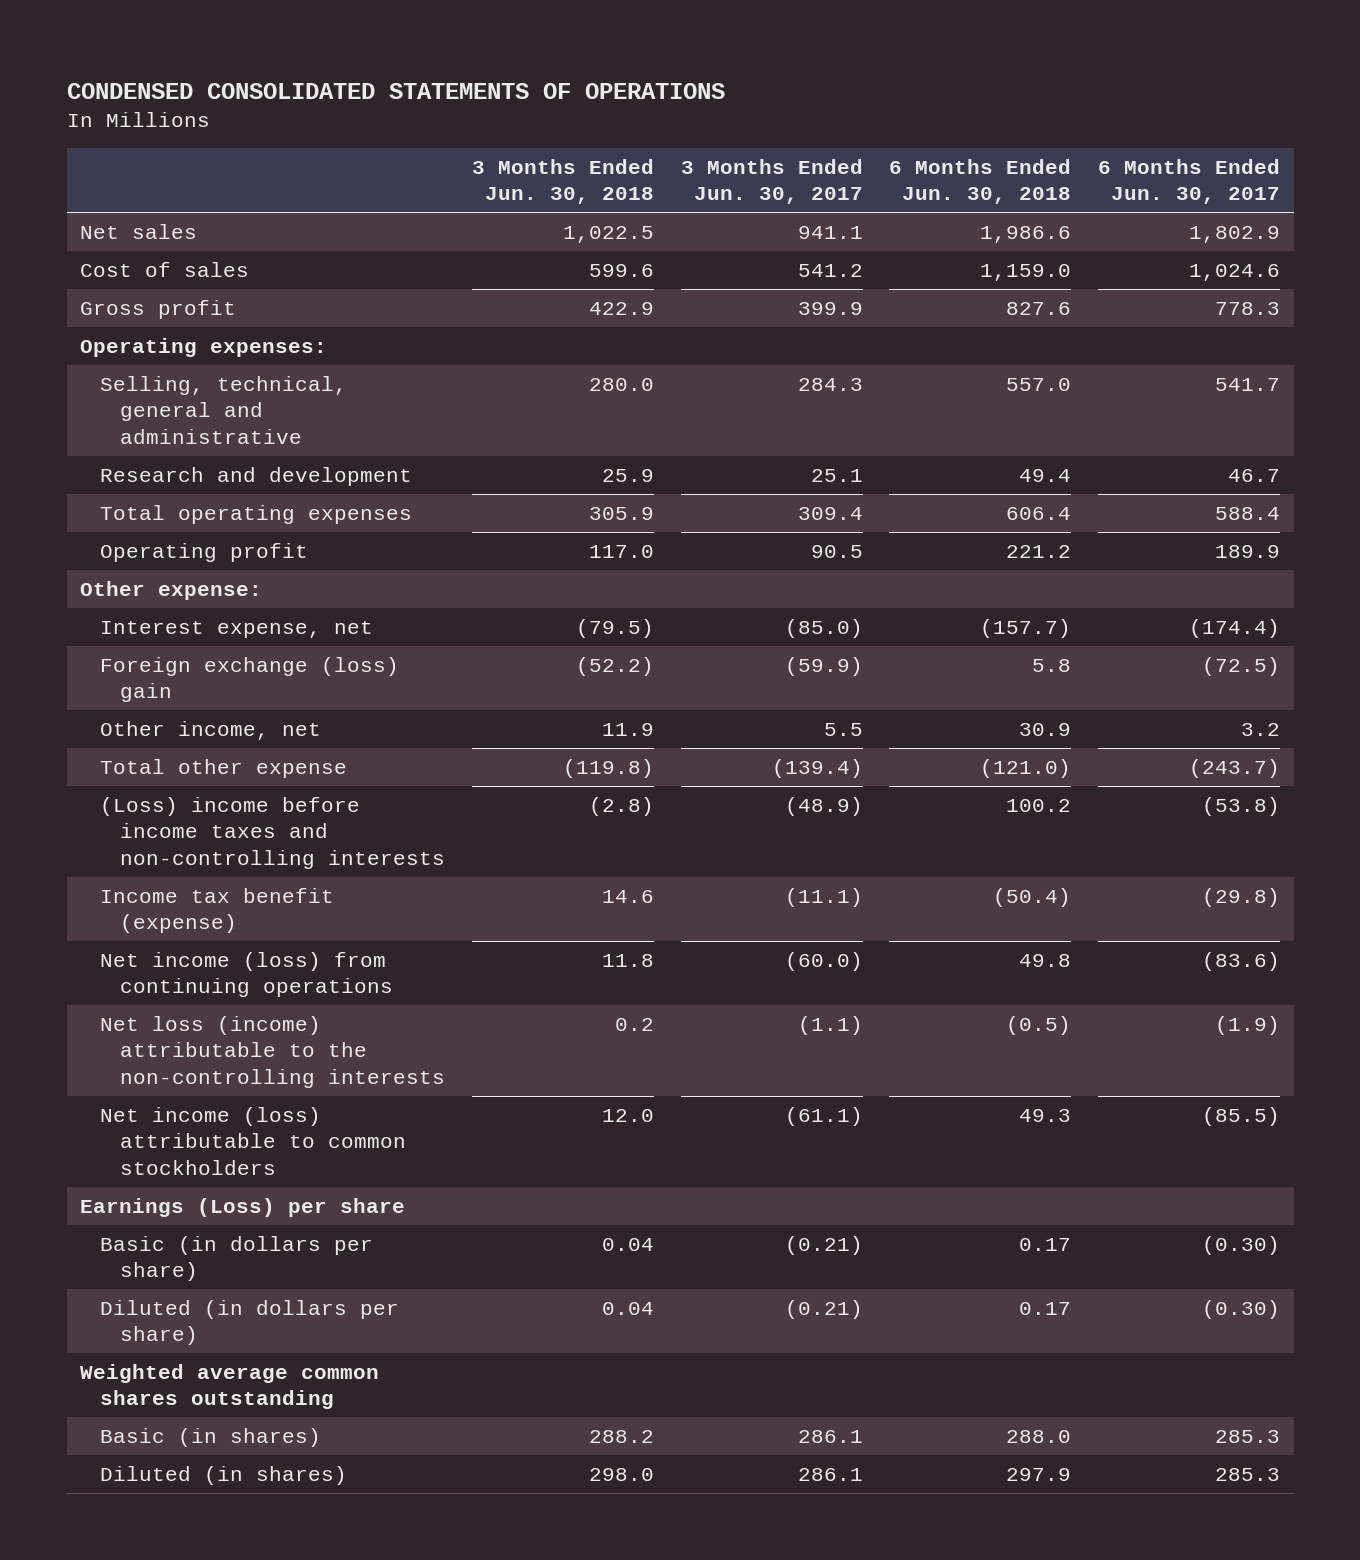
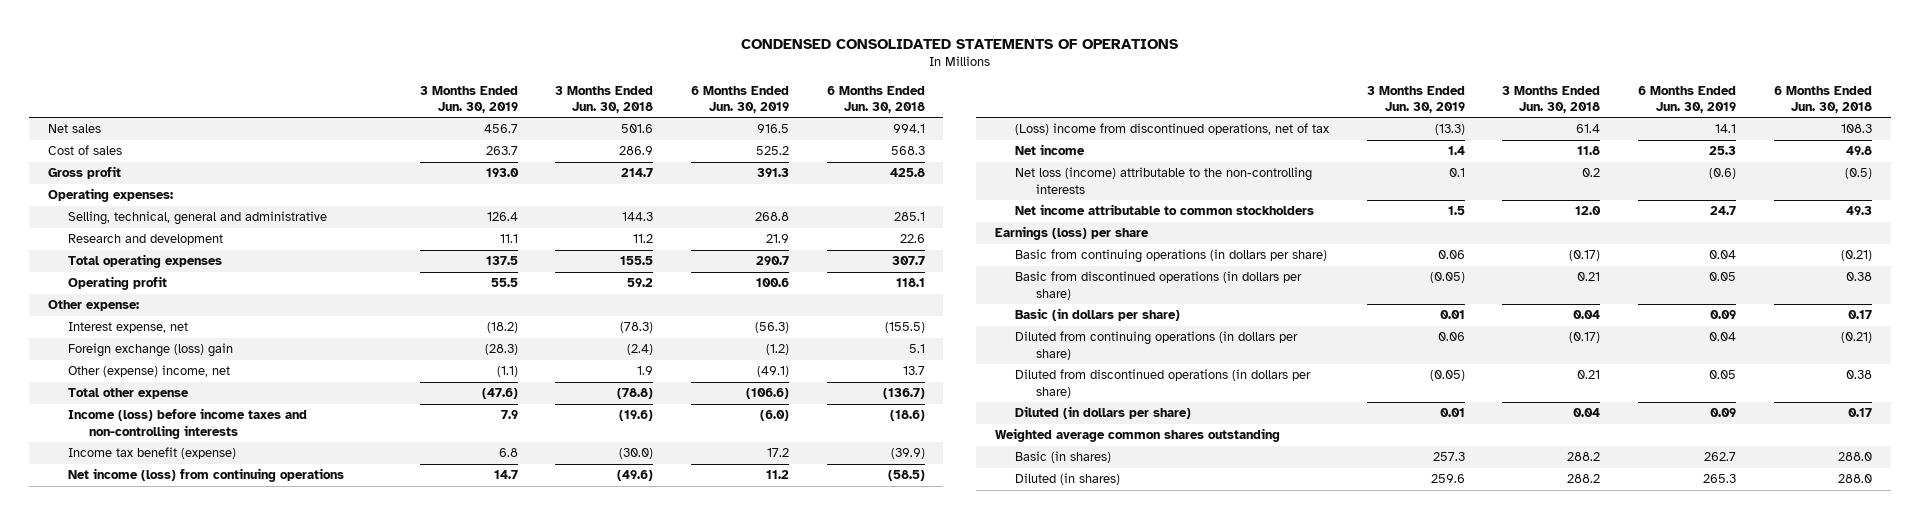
[680,158,863,205] 3 Months Ended Jun. 30, 2017 -> none
[1098,158,1281,205] 6 Months Ended Jun. 30, 2017 -> none
none -> [419,85,518,113] 3 Months Ended Jun. 30, 2019
none -> [691,85,790,113] 6 Months Ended Jun. 30, 2019
[562,225,654,243] 1,022.5 -> [621,124,654,134] 501.6
[980,225,1072,243] 1,986.6 -> [892,124,925,134] 994.1
[588,263,654,277] 599.6 -> [619,146,654,156] 286.9
[980,263,1072,281] 1,159.0 -> [890,146,925,156] 568.3
[588,301,654,315] 422.9 -> [621,168,654,178] 214.7
[1006,301,1072,315] 827.6 -> [889,168,925,178] 425.8
[588,377,654,391] 280.0 -> [622,212,654,222] 144.3
[1006,377,1072,391] 557.0 -> [893,212,925,222] 285.1
[601,468,654,482] 25.9 -> [633,234,654,244] 11.2
[1019,468,1072,482] 49.4 -> [899,234,925,244] 22.6
[588,506,654,520] 305.9 -> [620,256,654,266] 155.5
[1006,506,1072,520] 606.4 -> [891,256,925,266] 307.7
[588,544,654,558] 117.0 -> [627,278,654,288] 59.2
[1006,544,1072,558] 221.2 -> [895,278,925,288] 118.1
[575,618,654,638] (79.5) -> [620,322,654,334] (78.3)
[980,618,1072,638] (157.7) -> [884,322,925,334] (155.5)
[575,656,654,676] (52.2) -> [627,344,654,356] (2.4)
[1032,658,1072,672] 5.8 -> [908,344,925,354] 5.1
[99,720,321,740] Other income, net -> [68,365,231,378] Other (expense) income, net
[601,722,654,736] 11.9 -> [637,366,654,376] 1.9
[1019,722,1072,736] 30.9 -> [902,366,925,376] 13.7
[562,758,654,778] (119.8) -> [617,388,654,400] (78.8)
[980,758,1072,778] (121.0) -> [882,388,925,400] (136.7)
[99,796,445,869] (Loss) income before income taxes and non-controlling interests -> [68,408,308,439] Income (loss) before income taxes and non-controlling interests
[588,796,654,816] (2.8) -> [619,410,654,422] (19.6)
[1006,798,1072,812] 100.2 -> [889,410,925,422] (18.6)
[601,889,654,903] 14.6 -> [619,448,654,460] (30.0)
[993,887,1072,907] (50.4) -> [890,448,925,460] (39.9)
[601,953,654,967] 11.8 -> [617,470,654,482] (49.6)
[1019,953,1072,967] 49.8 -> [887,470,925,482] (58.5)
none -> [1015,123,1330,136] (Loss) income from discontinued operations, net of tax
none -> [1015,144,1086,156] Net income
[99,1106,406,1175] Net income (loss) attributable to common stockholders -> [1015,204,1315,216] Net income attributable to common stockholders
[80,1197,406,1217] Earnings (Loss) per share -> [994,226,1149,241] Earnings (loss) per share
none -> [1015,249,1328,264] Basic from continuing operations (in dollars per share)
none -> [1015,271,1303,300] Basic from discontinued operations (in dollars per share)
none -> [1015,331,1299,360] Diluted from continuing operations (in dollars per share)
none -> [1015,369,1312,398] Diluted from discontinued operations (in dollars per share)
[588,1467,654,1481] 298.0 -> [1567,474,1601,484] 288.2
[1006,1467,1072,1481] 297.9 -> [1837,474,1872,484] 288.0

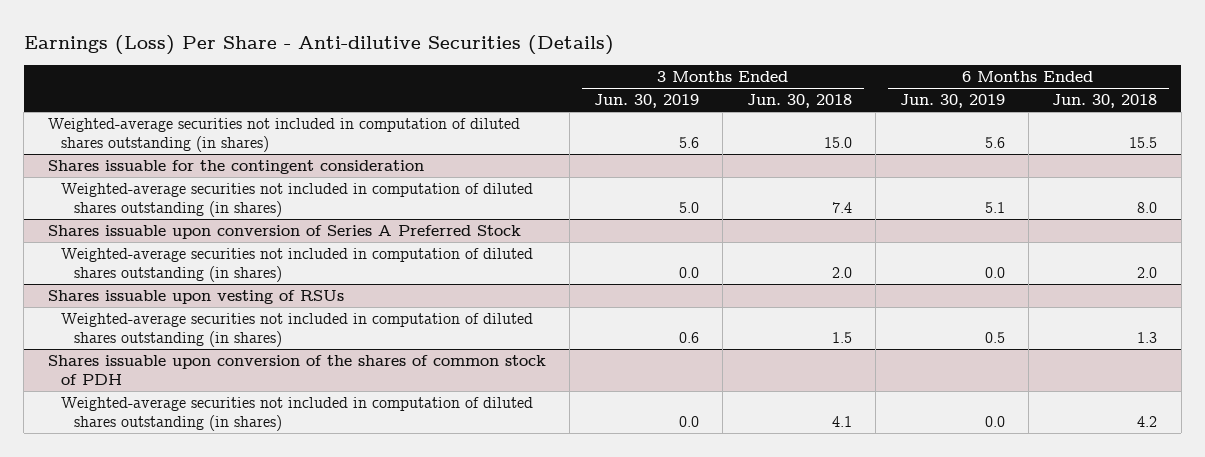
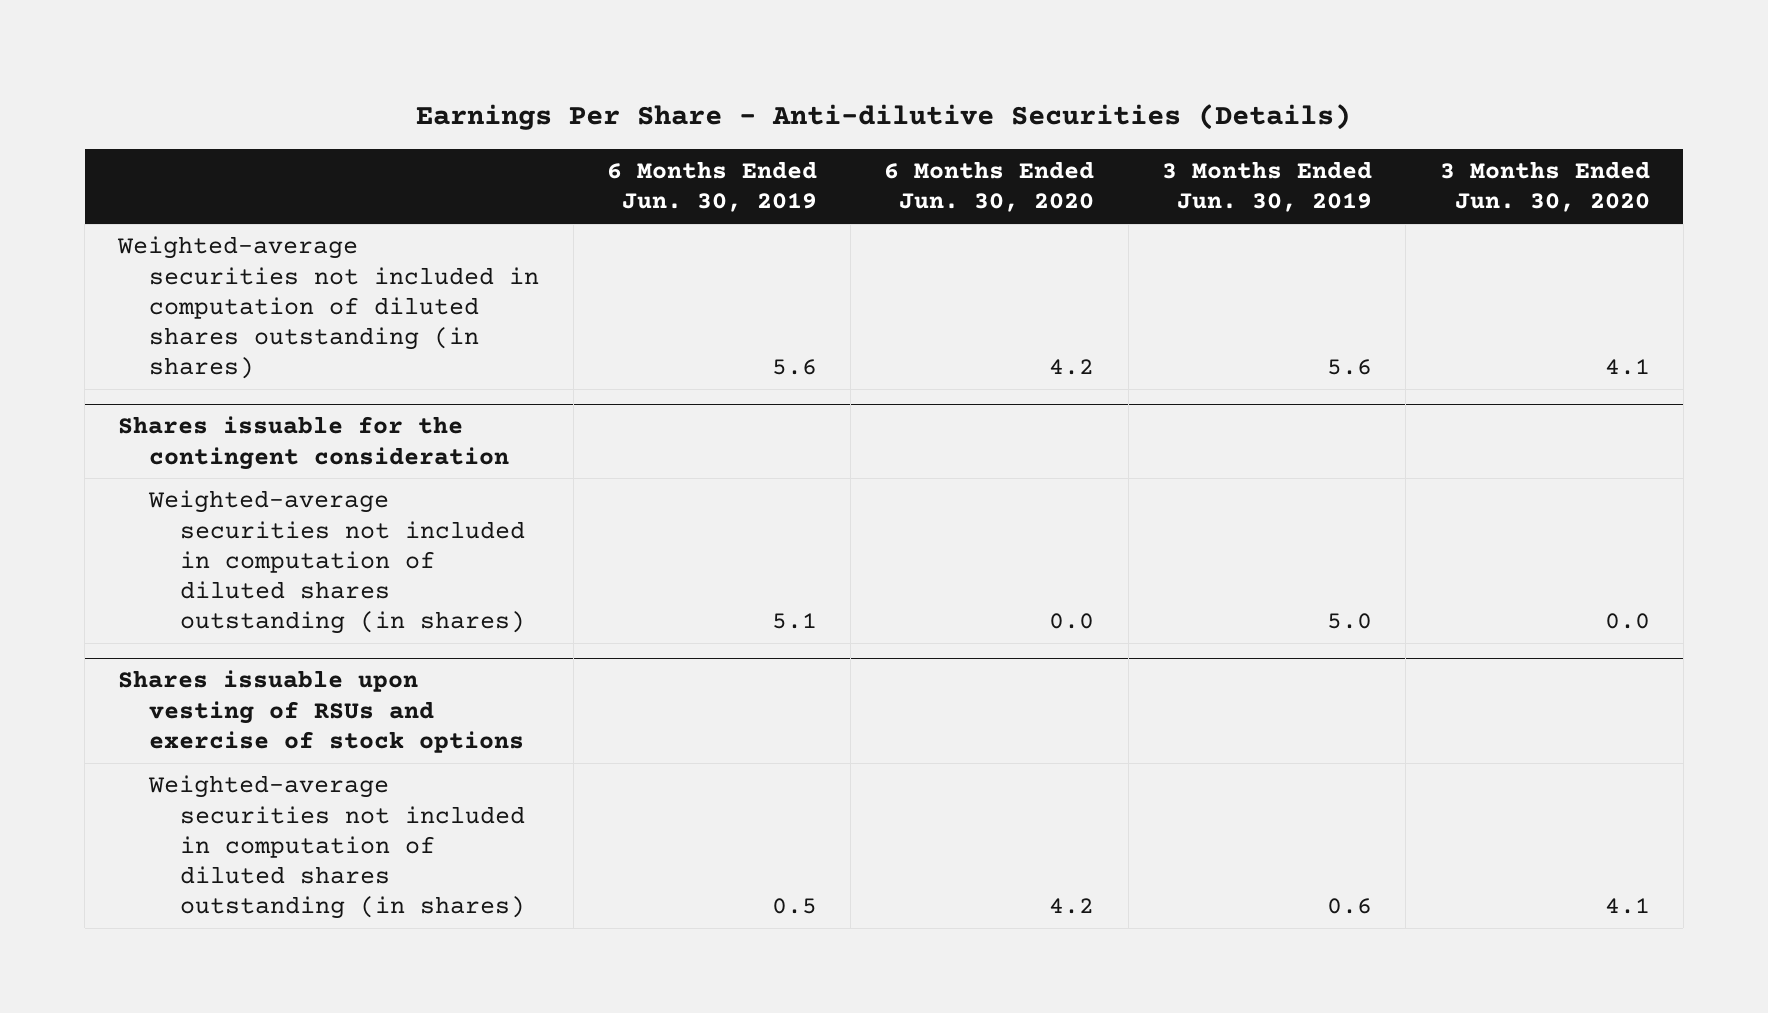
[23,34,614,55] Earnings (Loss) Per Share - Anti-dilutive Securities (Details) -> [415,103,1351,130] Earnings Per Share - Anti-dilutive Securities (Details)
[746,94,852,109] Jun. 30, 2018 -> none
[1052,94,1158,109] Jun. 30, 2018 -> none
none -> [884,161,1095,213] 6 Months Ended Jun. 30, 2020
none -> [1439,161,1650,213] 3 Months Ended Jun. 30, 2020
[47,225,521,240] Shares issuable upon conversion of Series A Preferred Stock -> none
[60,248,533,283] Weighted-average securities not included in computation of diluted shares outstanding (in shares) -> none
[47,290,344,305] Shares issuable upon vesting of RSUs -> [118,670,525,753] Shares issuable upon vesting of RSUs and exercise of stock options
[47,355,546,386] Shares issuable upon conversion of the shares of common stock of PDH -> none
[60,397,533,432] Weighted-average securities not included in computation of diluted shares outstanding (in shares) -> none

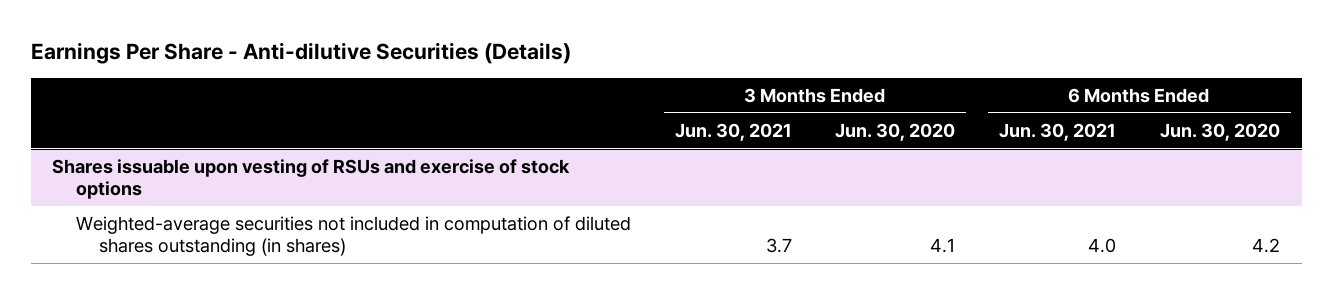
[606,161,817,213] 6 Months Ended Jun. 30, 2019 -> none
[1161,161,1372,213] 3 Months Ended Jun. 30, 2019 -> none
none -> [674,122,792,141] Jun. 30, 2021
none -> [999,122,1117,141] Jun. 30, 2021
[117,236,540,380] Weighted-average securities not included in computation of diluted shares outstanding (in shares) -> none
[118,416,510,470] Shares issuable for the contingent consideration -> none
[148,490,526,635] Weighted-average securities not included in computation of diluted shares outstanding (in shares) -> none

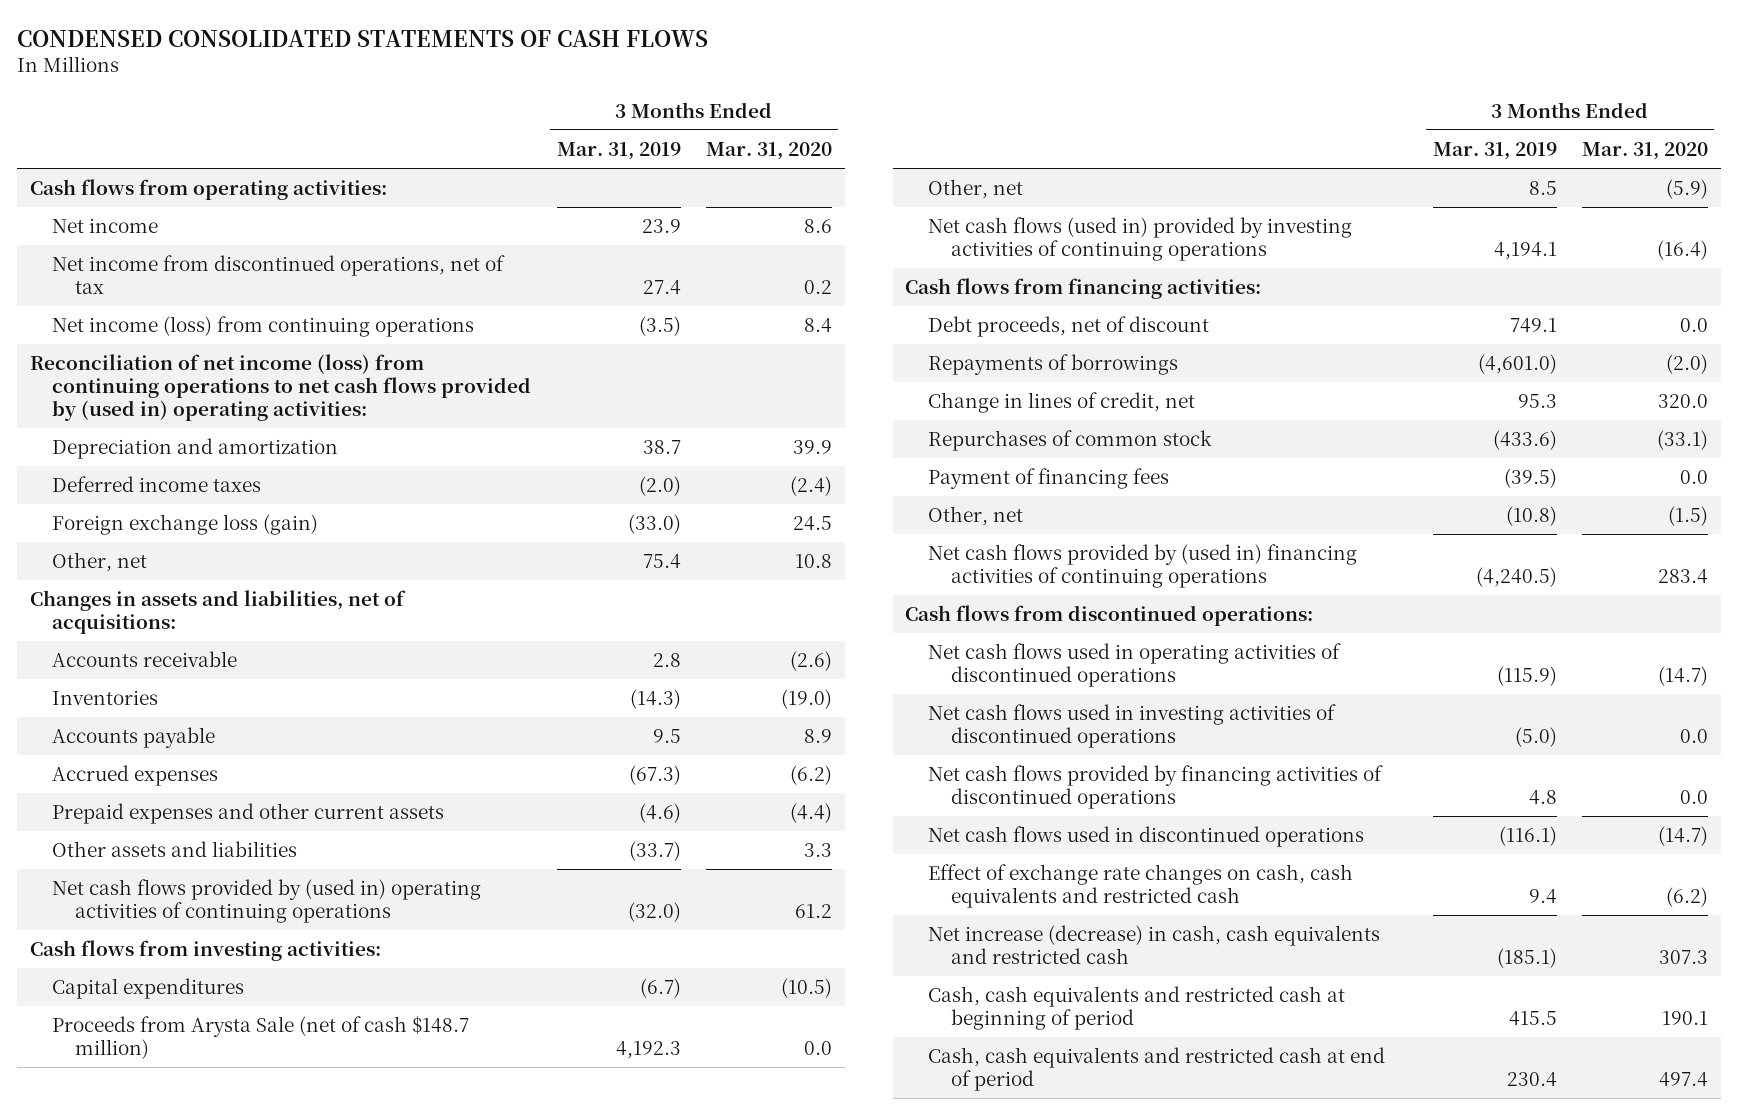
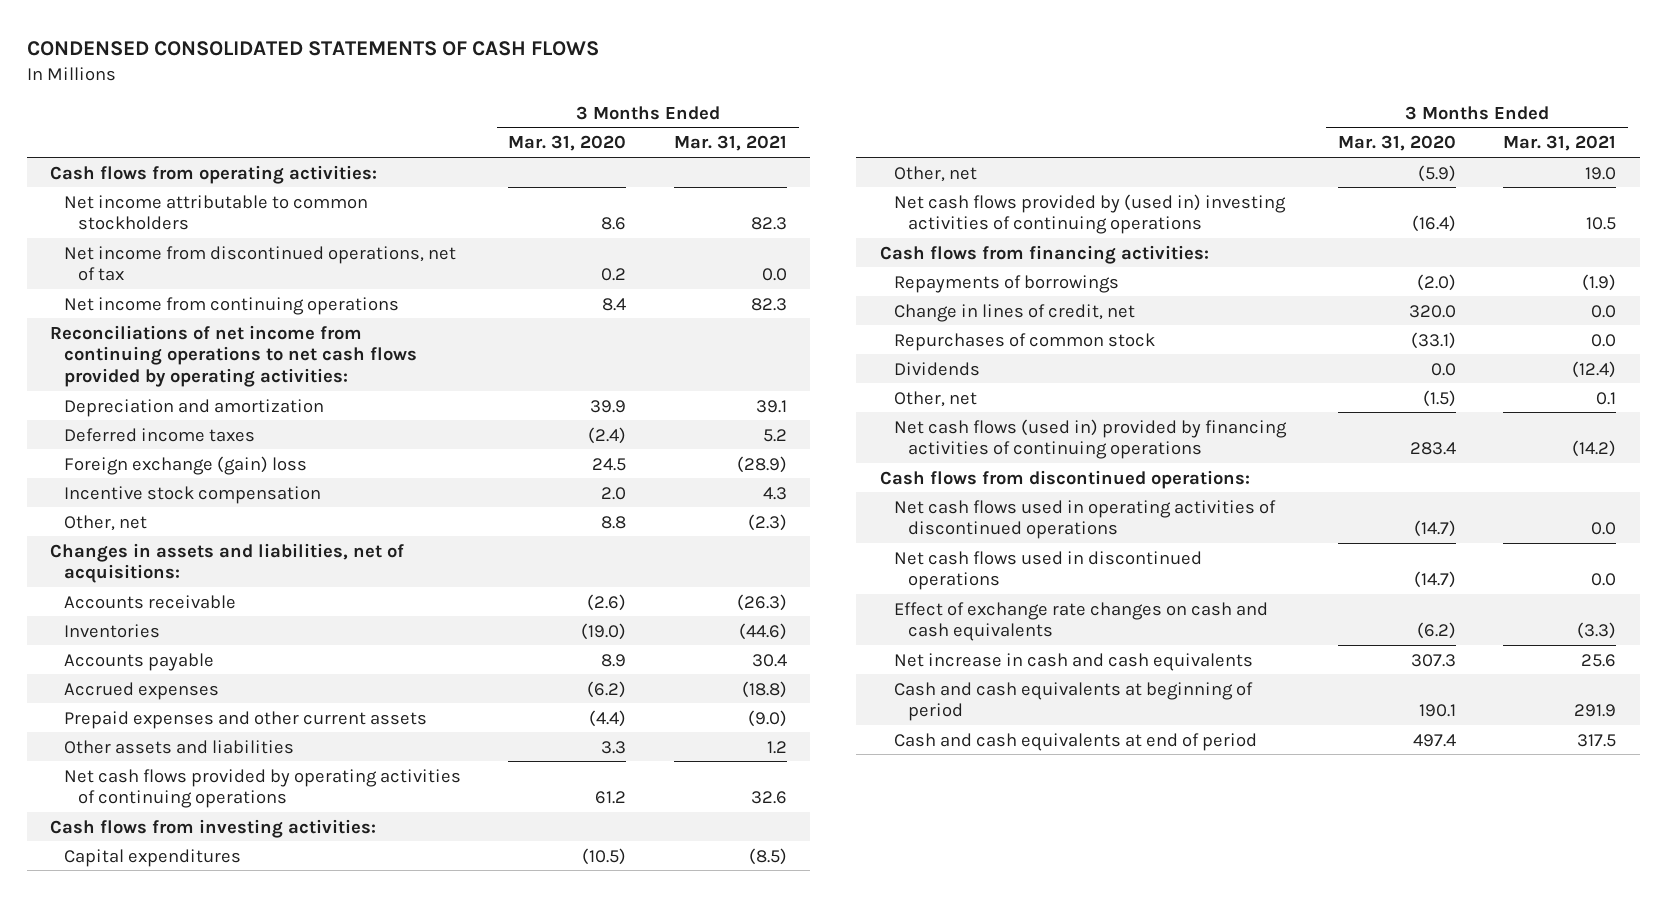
[556,142,681,161] Mar. 31, 2019 -> none
none -> [673,135,787,152] Mar. 31, 2021
[52,218,159,234] Net income -> none
none -> [64,194,369,231] Net income attributable to common stockholders
[52,316,475,338] Net income (loss) from continuing operations -> [64,296,400,315] Net income from continuing operations
[29,354,532,422] Reconciliation of net income (loss) from continuing operations to net cash flows provided by (used in) operating activities: -> [50,324,418,388] Reconciliations of net income from continuing operations to net cash flows provided by operating activities:
[52,514,319,536] Foreign exchange loss (gain) -> [64,455,308,475] Foreign exchange (gain) loss
none -> [64,485,322,504] Incentive stock compensation
[795,554,833,569] 10.8 -> [601,515,627,529] 8.8
[52,879,482,924] Net cash flows provided by (used in) operating activities of continuing operations -> [64,768,462,809] Net cash flows provided by operating activities of continuing operations
[52,1016,470,1060] Proceeds from Arysta Sale (net of cash $148.7 million) -> none
[928,217,1353,262] Net cash flows (used in) provided by investing activities of continuing operations -> [893,193,1286,235] Net cash flows provided by (used in) investing activities of continuing operations
[928,316,1210,338] Debt proceeds, net of discount -> none
[928,468,1170,490] Payment of financing fees -> none
none -> [893,361,980,376] Dividends
[928,544,1358,589] Net cash flows provided by (used in) financing activities of continuing operations -> [893,418,1287,460] Net cash flows (used in) provided by financing activities of continuing operations
[928,704,1337,749] Net cash flows used in investing activities of discontinued operations -> none
[928,765,1384,810] Net cash flows provided by financing activities of discontinued operations -> none
[928,864,1354,909] Effect of exchange rate changes on cash, cash equivalents and restricted cash -> [893,601,1268,642] Effect of exchange rate changes on cash and cash equivalents
[928,925,1381,965] Net increase (decrease) in cash, cash equivalents and restricted cash -> [893,652,1253,671] Net increase in cash and cash equivalents
[928,986,1346,1031] Cash, cash equivalents and restricted cash at beginning of period -> [893,681,1253,722] Cash and cash equivalents at beginning of period
[928,1047,1386,1092] Cash, cash equivalents and restricted cash at end of period -> [893,732,1257,751] Cash and cash equivalents at end of period

